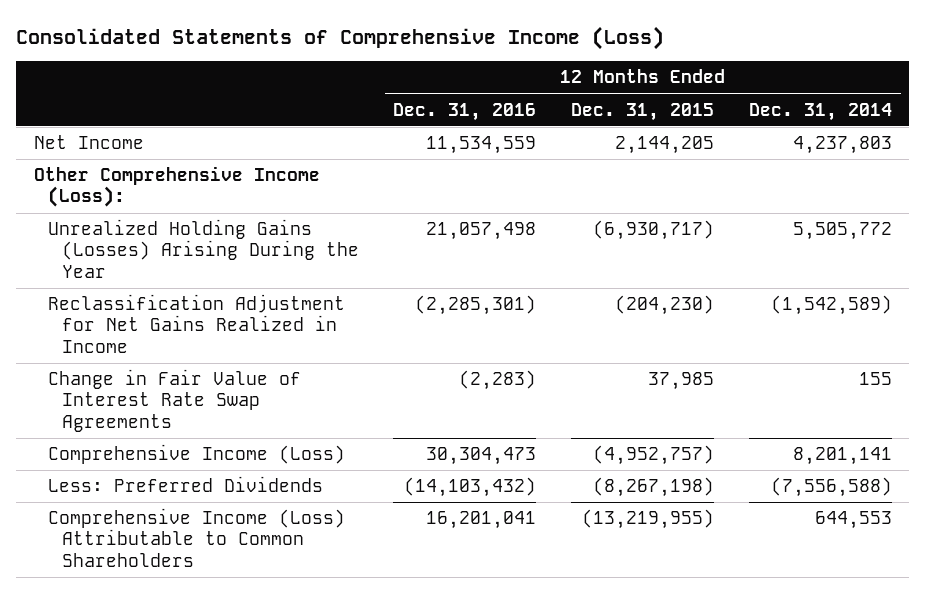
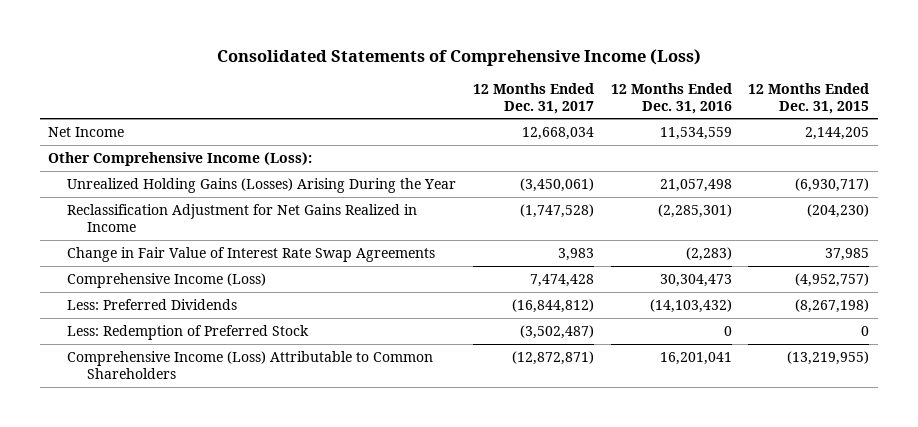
[748,102,892,121] Dec. 31, 2014 -> none
none -> [473,82,595,114] 12 Months Ended Dec. 31, 2017
none -> [67,324,310,340] Less: Redemption of Preferred Stock

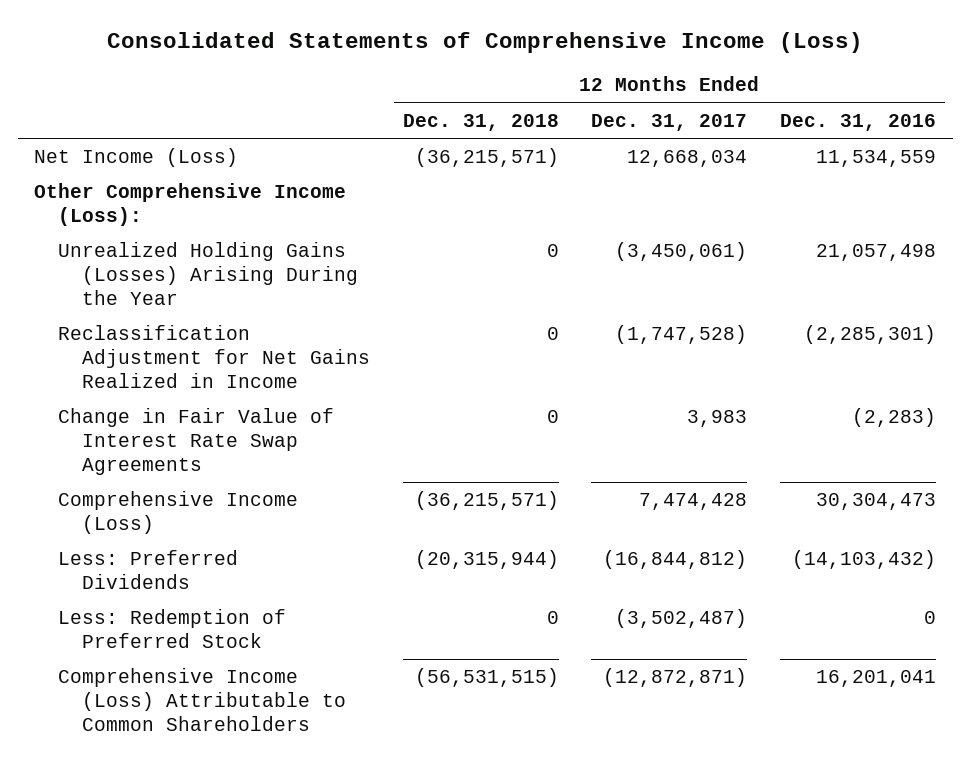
[748,82,870,114] 12 Months Ended Dec. 31, 2015 -> none
none -> [402,113,559,131] Dec. 31, 2018
[48,126,125,137] Net Income -> [34,148,239,168] Net Income (Loss)

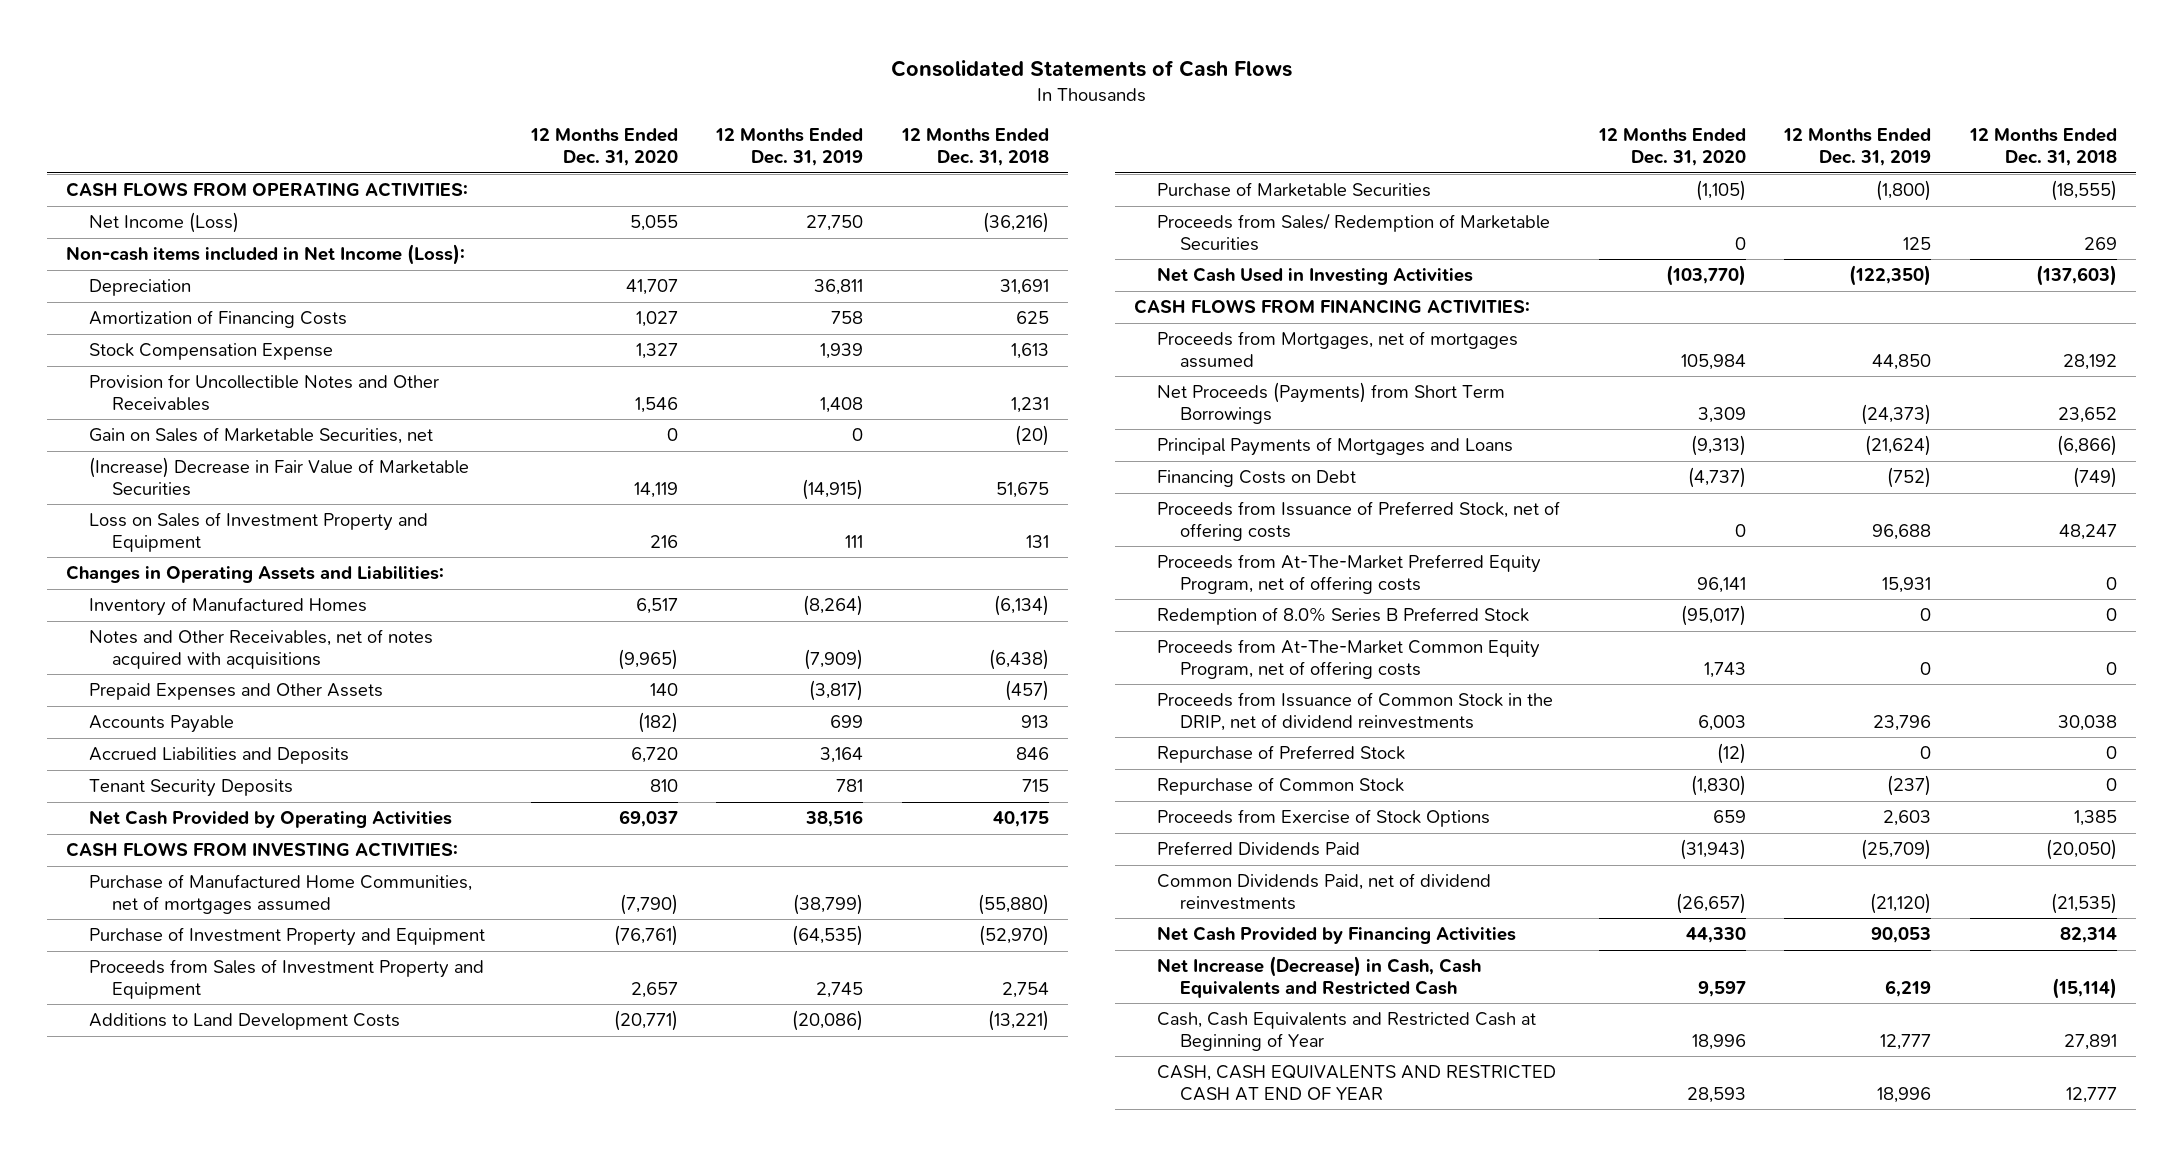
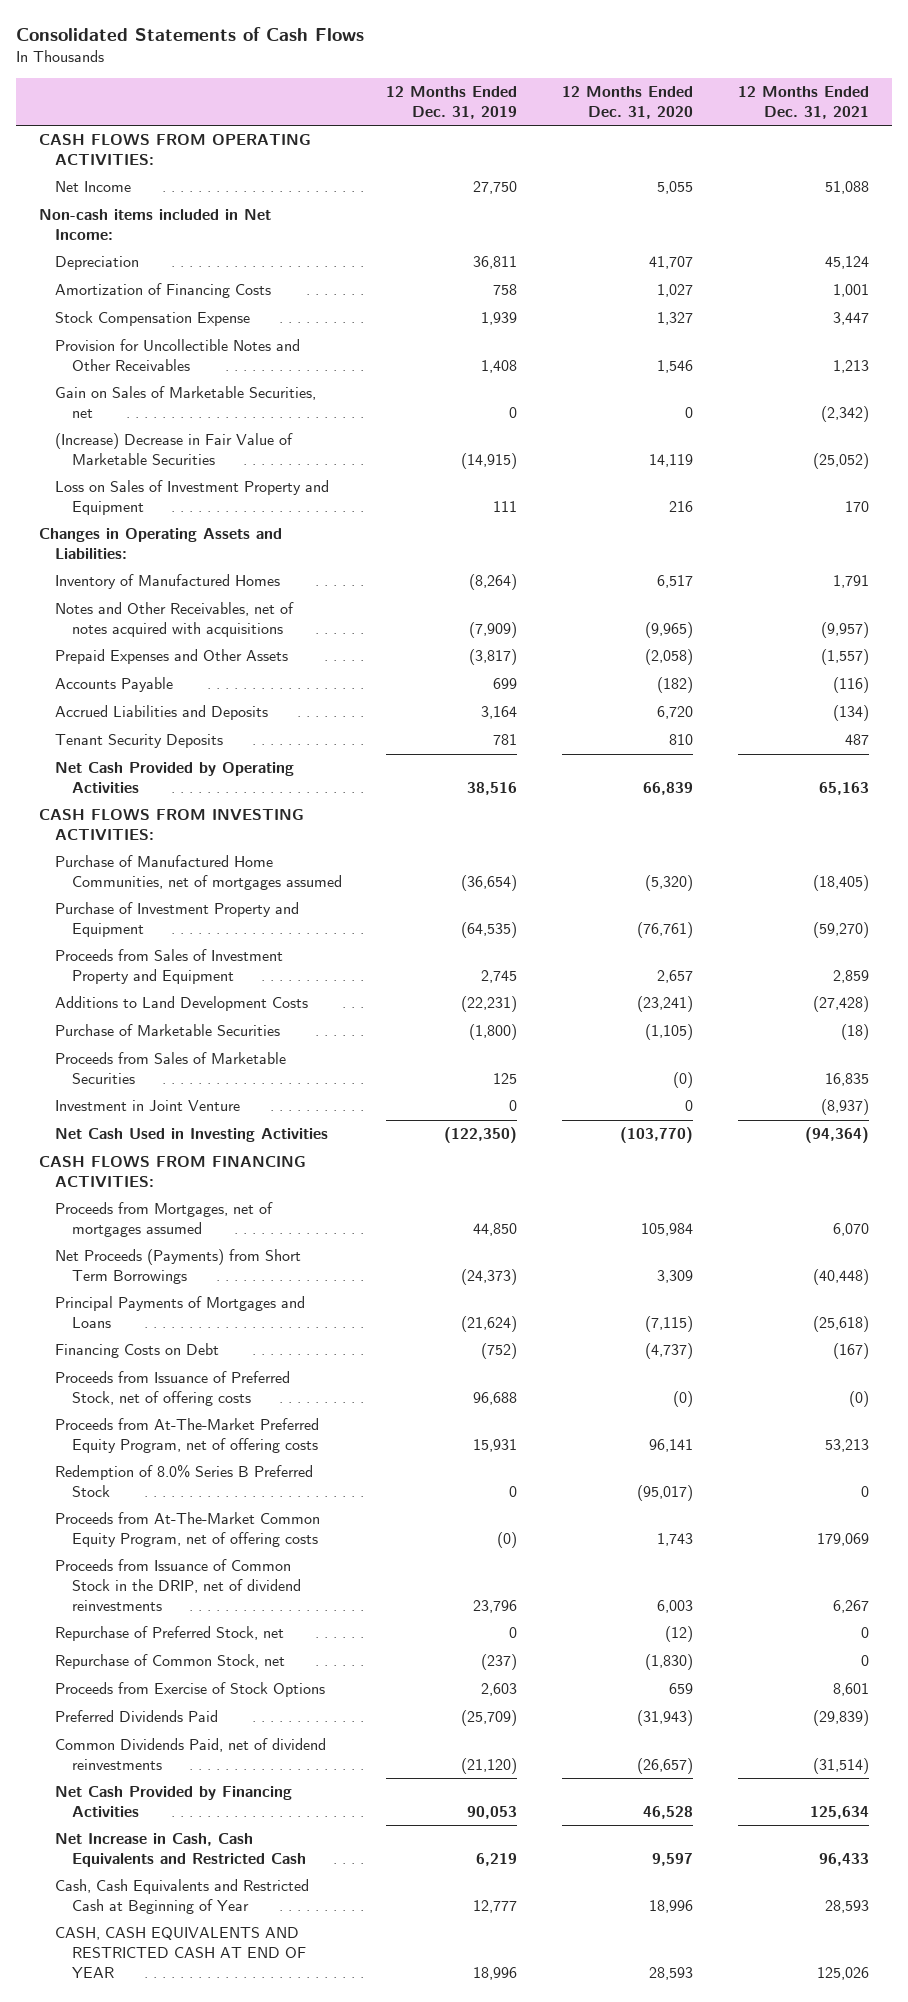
[900,128,1049,167] 12 Months Ended Dec. 31, 2018 -> none
none -> [738,86,870,120] 12 Months Ended Dec. 31, 2021
[88,212,239,234] Net Income (Loss) -> [55,181,132,193] Net Income
[66,244,466,266] Non-cash items included in Net Income (Loss): -> [38,209,271,240] Non-cash items included in Net Income:
[649,683,678,697] 140 -> [645,649,694,666] (2,058)
[618,810,678,828] 69,037 -> [643,781,694,795] 66,839
[619,893,678,915] (7,790) -> [645,874,694,891] (5,320)
[793,893,864,915] (38,799) -> [461,874,518,891] (36,654)
[613,1010,678,1032] (20,771) -> [637,996,694,1013] (23,241)
[792,1010,864,1032] (20,086) -> [461,996,518,1013] (22,231)
[1156,213,1550,251] Proceeds from Sales/ Redemption of Marketable Securities -> [55,1052,287,1084] Proceeds from Sales of Marketable Securities
[1734,236,1746,250] 0 -> [673,1071,694,1088] (0)
none -> [55,1100,241,1112] Investment in Joint Venture
[1690,435,1746,457] (9,313) -> [645,1315,694,1332] (7,115)
[1734,523,1746,537] 0 -> [673,1390,694,1407] (0)
[1920,661,1932,675] 0 -> [497,1531,518,1548] (0)
[1156,745,1405,764] Repurchase of Preferred Stock -> [55,1626,285,1642] Repurchase of Preferred Stock, net
[1156,777,1404,796] Repurchase of Common Stock -> [55,1654,286,1670] Repurchase of Common Stock, net
[1685,927,1746,944] 44,330 -> [643,1805,694,1819] 46,528
[1156,956,1481,998] Net Increase (Decrease) in Cash, Cash Equivalents and Restricted Cash -> [55,1833,306,1867] Net Increase in Cash, Cash Equivalents and Restricted Cash

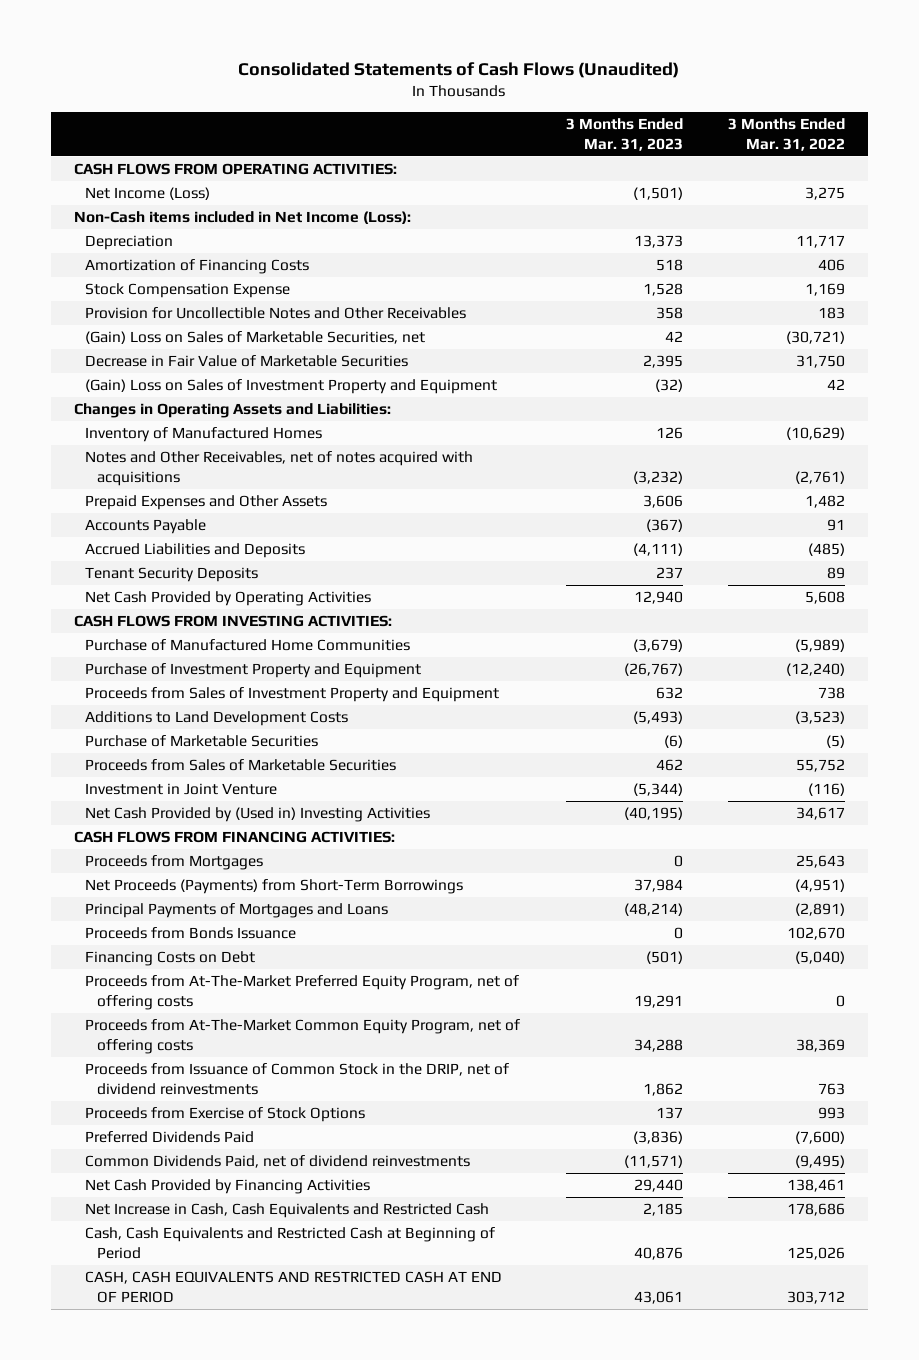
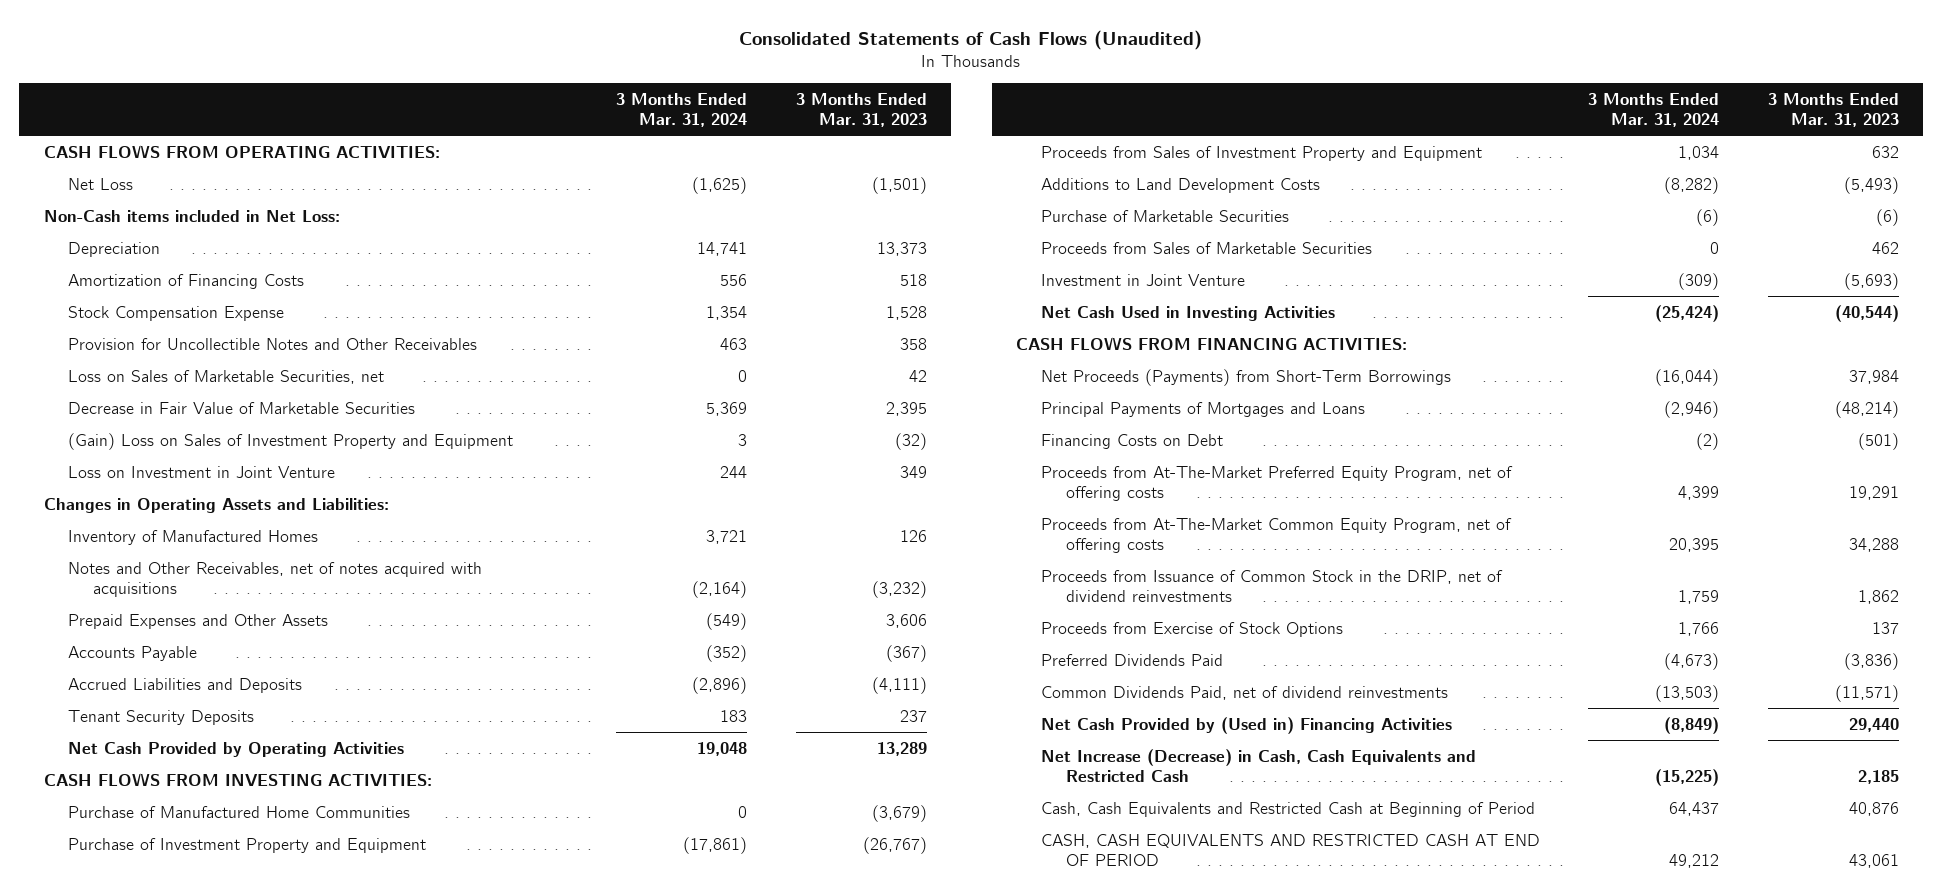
[728,118,846,151] 3 Months Ended Mar. 31, 2022 -> none
none -> [616,92,748,127] 3 Months Ended Mar. 31, 2024
[85,187,211,201] Net Income (Loss) -> [68,177,134,190] Net Loss
[73,211,411,225] Non-Cash items included in Net Income (Loss): -> [43,209,340,222] Non-Cash items included in Net Loss:
[85,331,426,345] (Gain) Loss on Sales of Marketable Securities, net -> [68,369,385,384] Loss on Sales of Marketable Securities, net
none -> [68,465,336,478] Loss on Investment in Joint Venture
[633,591,683,605] 12,940 -> [876,741,927,756] 13,289
[632,783,683,797] (5,344) -> [1843,272,1899,290] (5,693)
[85,807,431,823] Net Cash Provided by (Used in) Investing Activities -> [1040,305,1335,321] Net Cash Used in Investing Activities
[623,807,683,821] (40,195) -> [1834,304,1899,322] (40,544)
[85,855,264,871] Proceeds from Mortgages -> none
[85,927,297,940] Proceeds from Bonds Issuance -> none
[85,1179,371,1195] Net Cash Provided by Financing Activities -> [1040,716,1452,734] Net Cash Provided by (Used in) Financing Activities
[85,1203,490,1219] Net Increase in Cash, Cash Equivalents and Restricted Cash -> [1040,748,1476,782] Net Increase (Decrease) in Cash, Cash Equivalents and Restricted Cash

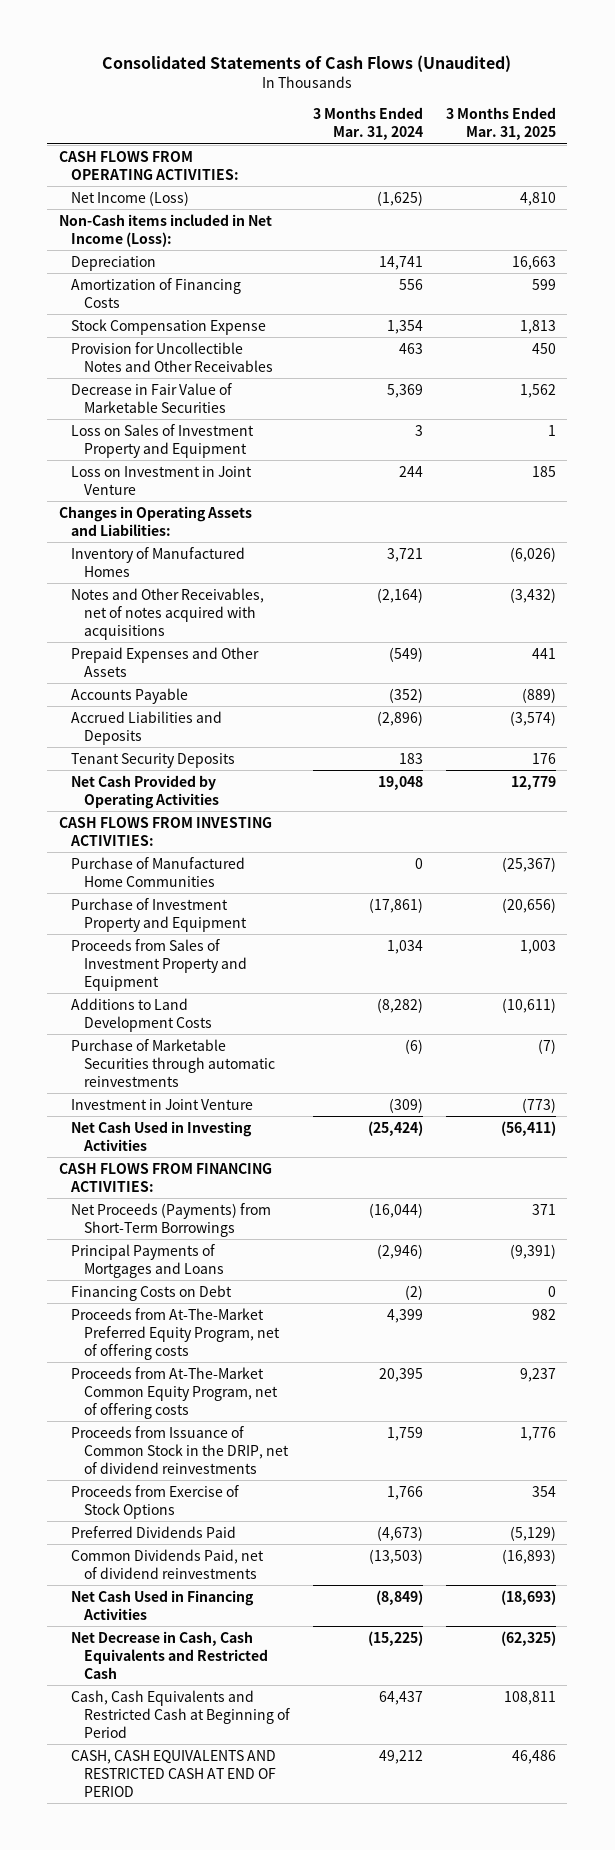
[795,92,927,127] 3 Months Ended Mar. 31, 2023 -> none
none -> [445,107,556,141] 3 Months Ended Mar. 31, 2025
[68,177,134,190] Net Loss -> [71,190,190,206] Net Income (Loss)
[43,209,340,222] Non-Cash items included in Net Loss: -> [58,213,272,247] Non-Cash items included in Net Income (Loss):
[68,369,385,384] Loss on Sales of Marketable Securities, net -> none
[68,432,514,450] (Gain) Loss on Sales of Investment Property and Equipment -> [71,423,255,458] Loss on Sales of Investment Property and Equipment
[1040,241,1372,254] Proceeds from Sales of Marketable Securities -> none
[1040,209,1289,222] Purchase of Marketable Securities -> [71,1038,275,1087] Purchase of Marketable Securities through automatic reinvestments
[1040,716,1452,734] Net Cash Provided by (Used in) Financing Activities -> [71,1589,255,1620] Net Cash Used in Financing Activities
[1040,748,1476,782] Net Increase (Decrease) in Cash, Cash Equivalents and Restricted Cash -> [71,1630,268,1679] Net Decrease in Cash, Cash Equivalents and Restricted Cash

